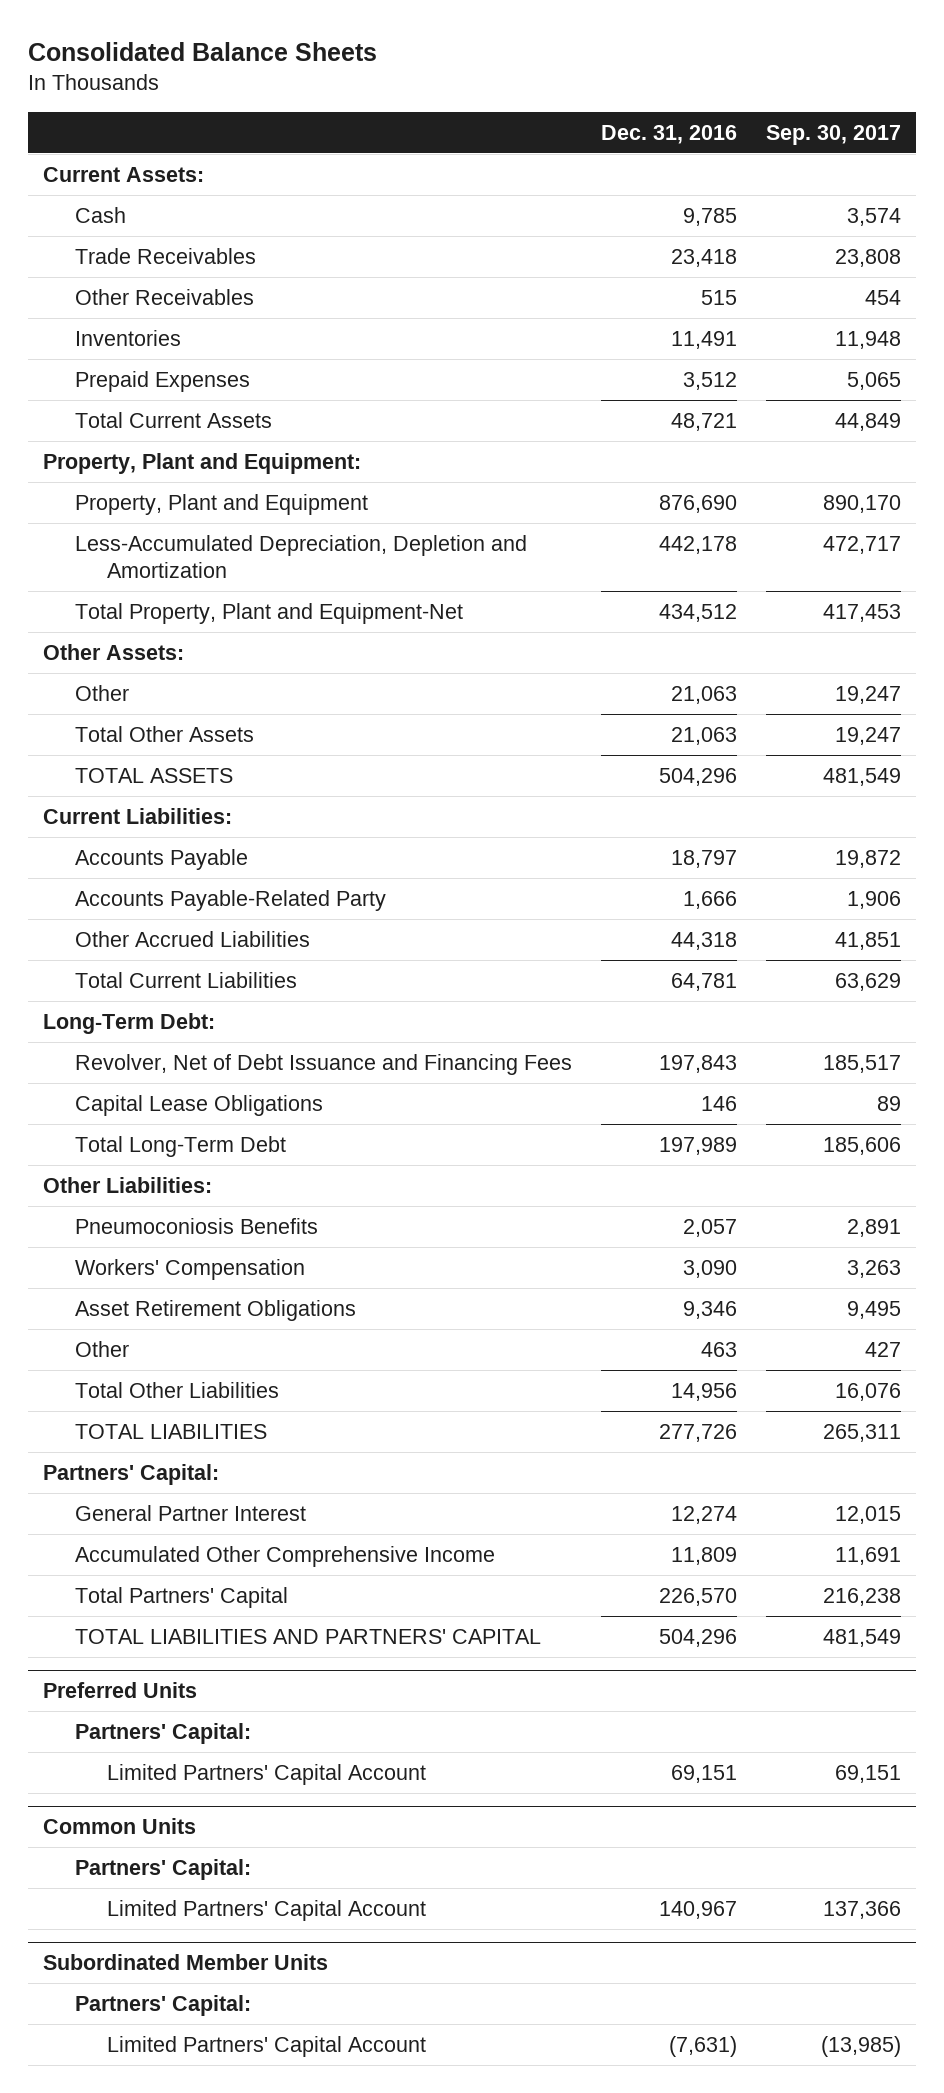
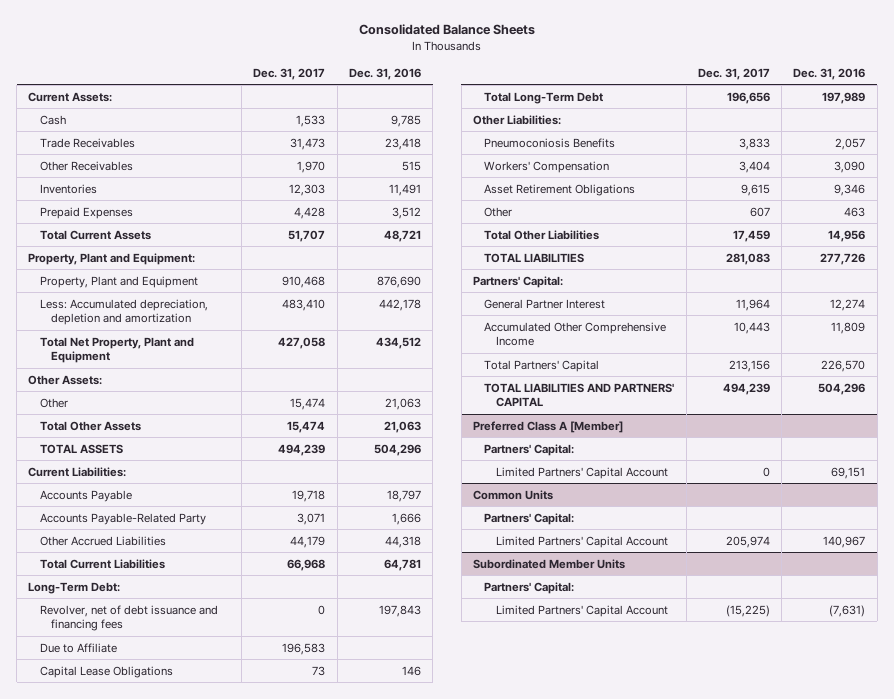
[766,124,902,145] Sep. 30, 2017 -> none
none -> [253,67,326,80] Dec. 31, 2017
[74,534,527,578] Less-Accumulated Depreciation, Depletion and Amortization -> [39,298,208,326] Less: Accumulated depreciation, depletion and amortization
[74,602,463,624] Total Property, Plant and Equipment-Net -> [39,336,194,364] Total Net Property, Plant and Equipment
[74,1053,572,1075] Revolver, Net of Debt Issuance and Financing Fees -> [39,604,218,632] Revolver, net of debt issuance and financing fees
none -> [39,642,117,653] Due to Affiliate
[42,1682,197,1699] Preferred Units -> [473,420,624,433] Preferred Class A [Member]

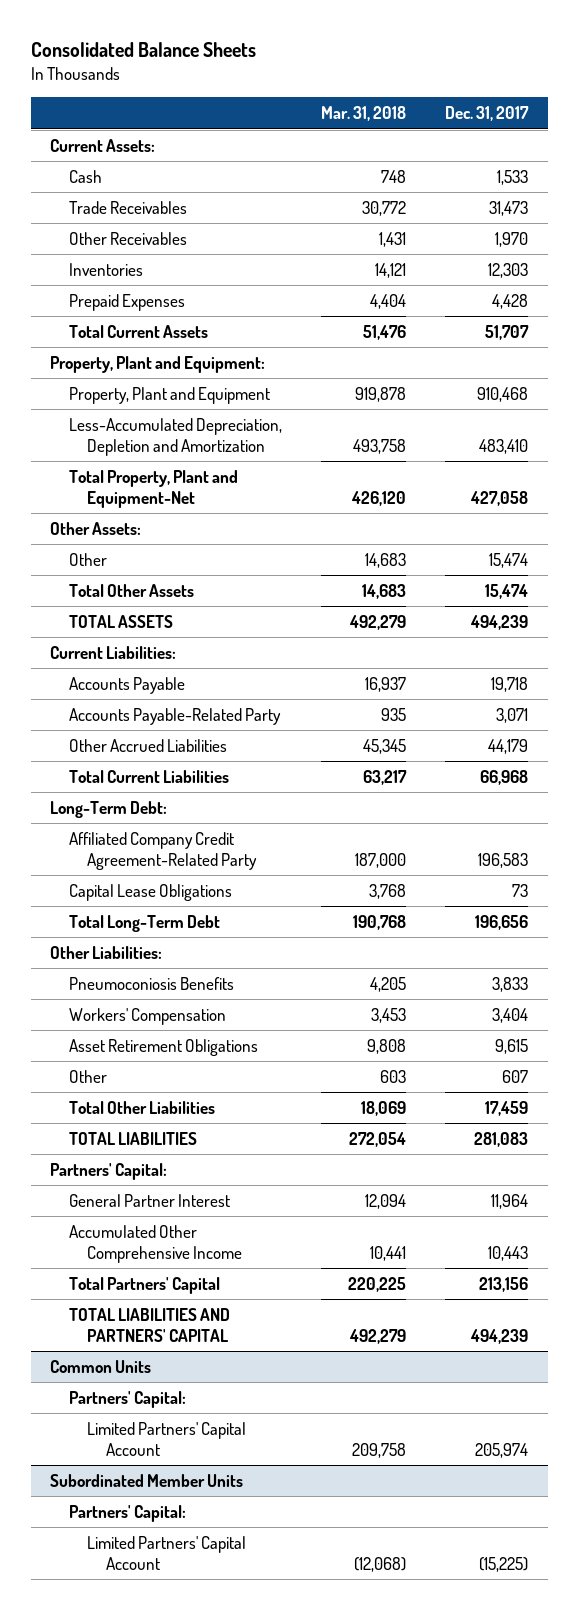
[348,67,421,80] Dec. 31, 2016 -> none
none -> [320,106,406,122] Mar. 31, 2018
[39,298,208,326] Less: Accumulated depreciation, depletion and amortization -> [68,417,282,456] Less-Accumulated Depreciation, Depletion and Amortization
[39,336,194,364] Total Net Property, Plant and Equipment -> [68,469,238,508] Total Property, Plant and Equipment-Net
[39,604,218,632] Revolver, net of debt issuance and financing fees -> none
[39,642,117,653] Due to Affiliate -> [68,831,258,870] Affiliated Company Credit Agreement-Related Party
[473,420,624,433] Preferred Class A [Member] -> none
[484,443,575,456] Partners' Capital: -> none
[495,466,668,479] Limited Partners' Capital Account -> none

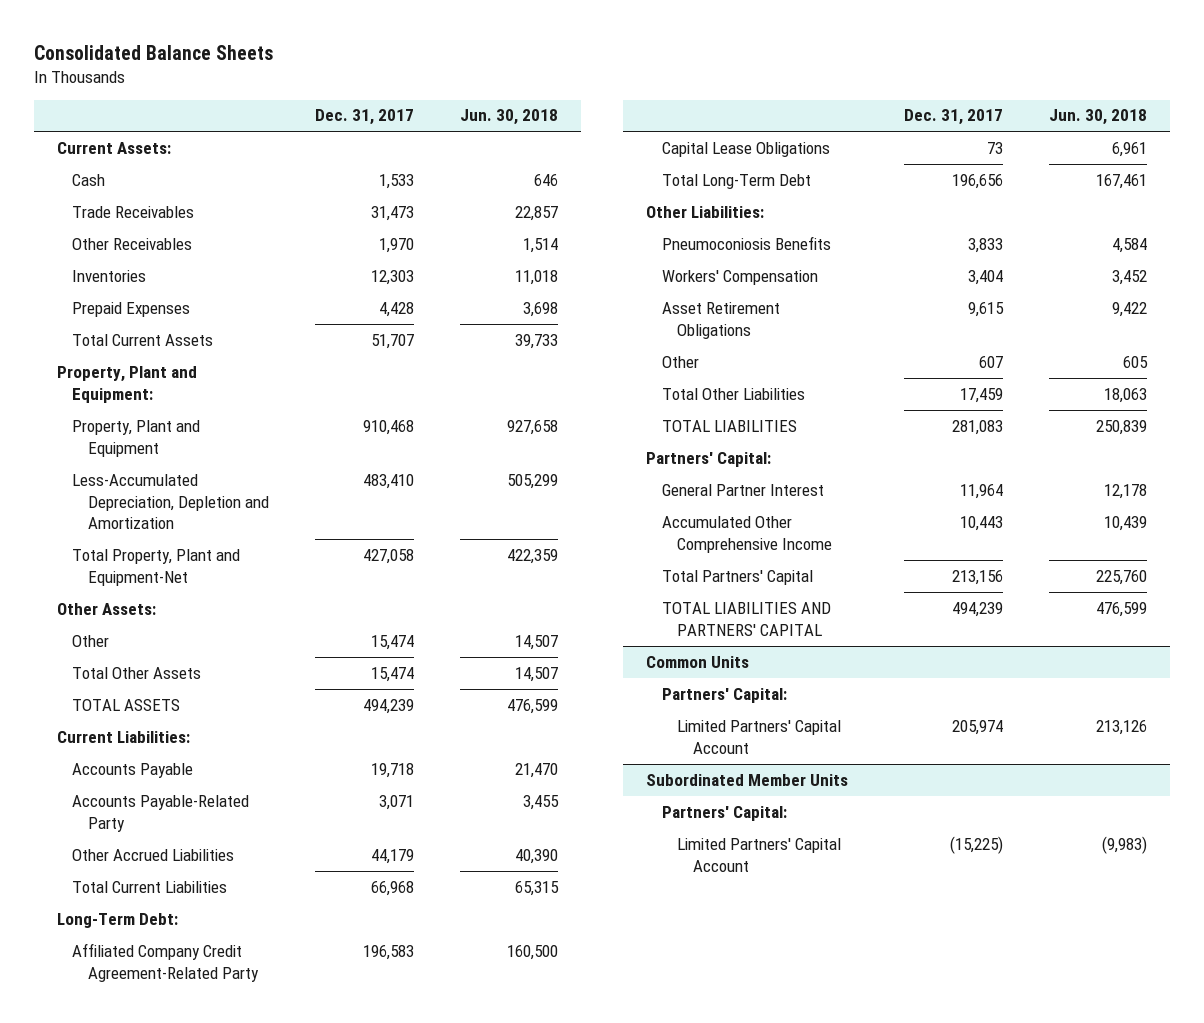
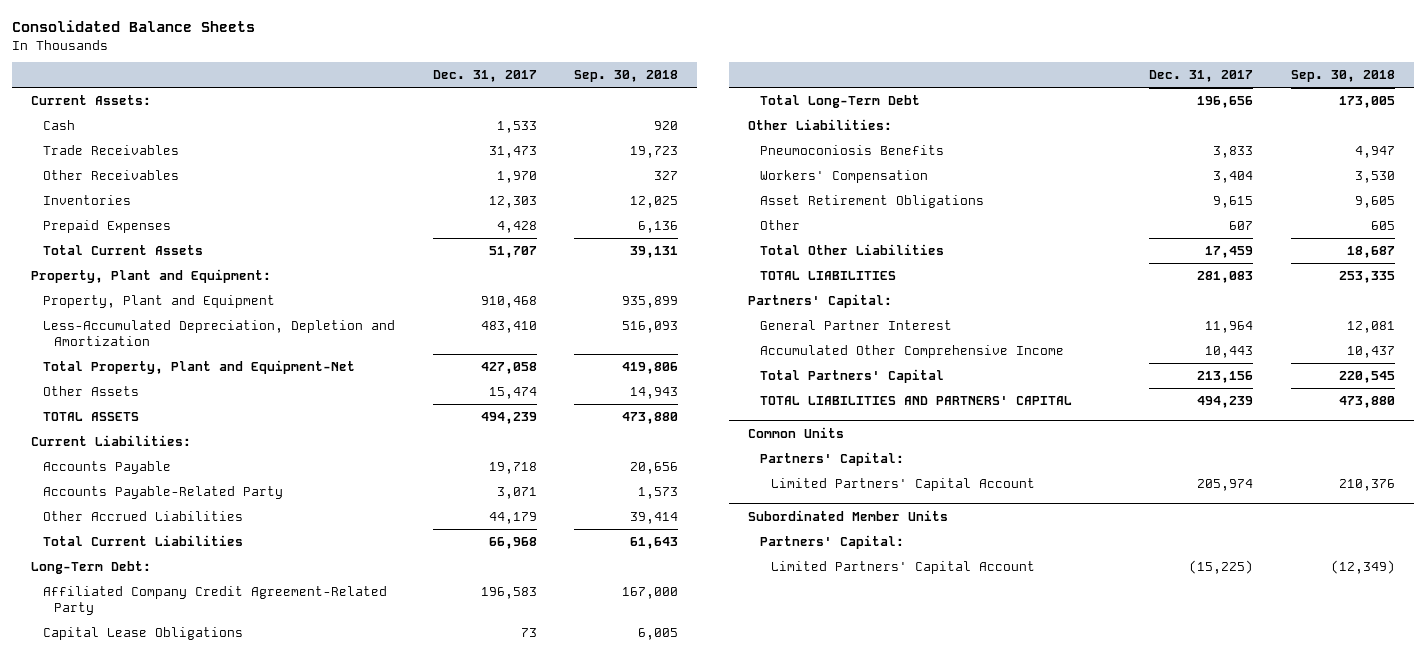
[459,109,558,126] Jun. 30, 2018 -> none
none -> [574,70,679,83] Sep. 30, 2018
[56,602,156,615] Other Assets: -> none
[72,666,202,679] Total Other Assets -> none
[72,634,110,647] Other -> [42,385,139,396] Other Assets

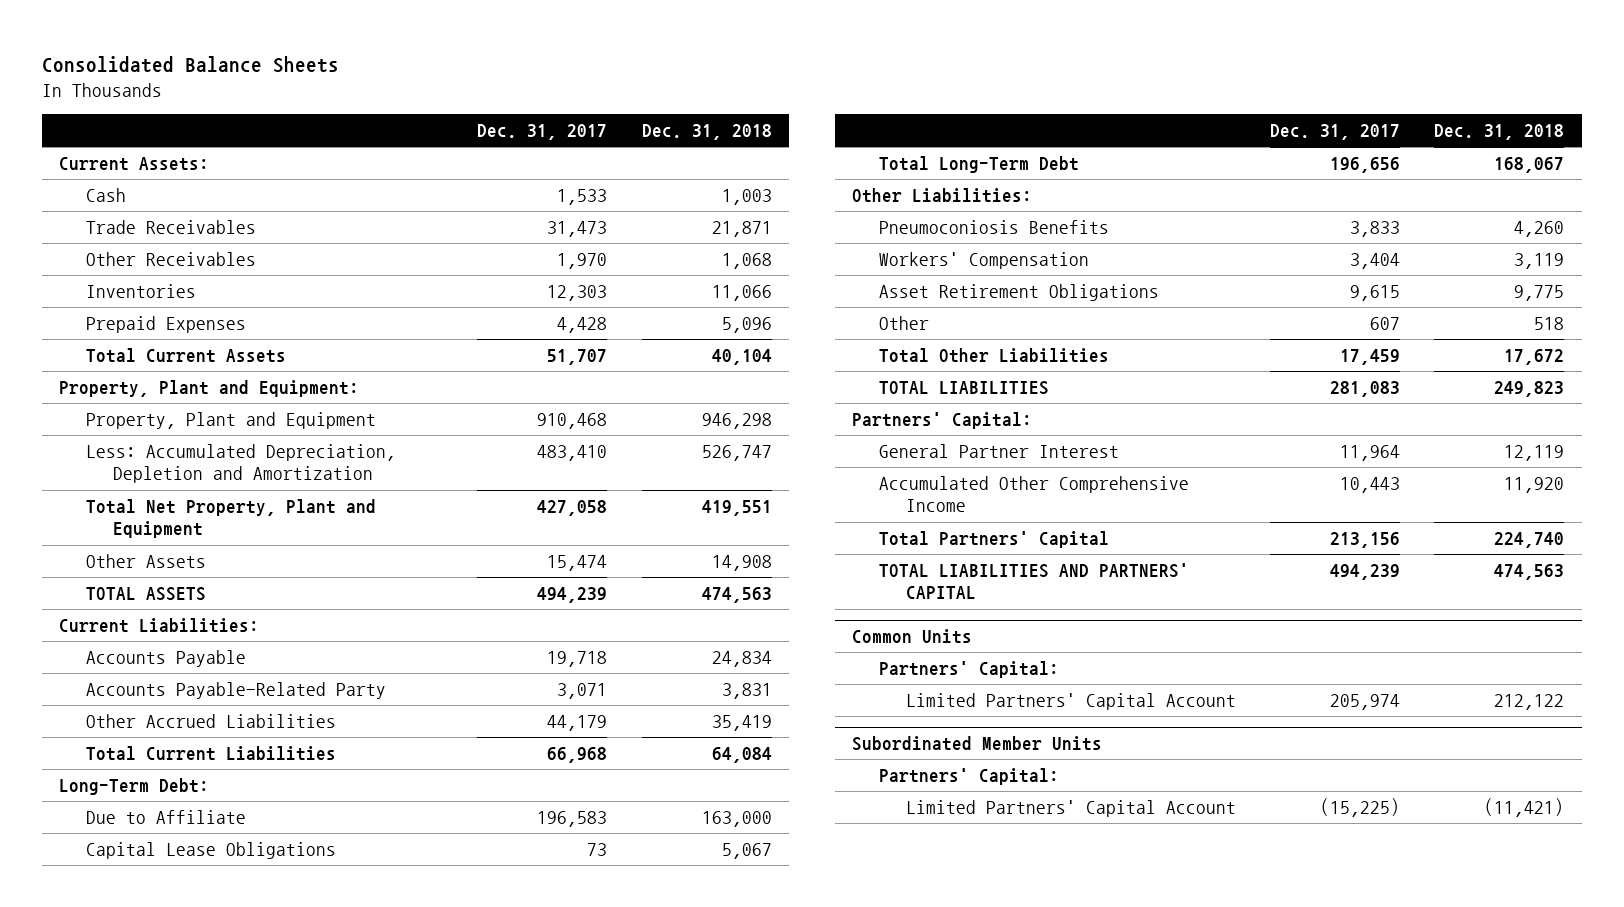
[574,70,679,83] Sep. 30, 2018 -> none
none -> [641,124,772,141] Dec. 31, 2018
[42,319,395,346] Less-Accumulated Depreciation, Depletion and Amortization -> [85,443,396,484] Less: Accumulated Depreciation, Depletion and Amortization
[42,359,355,374] Total Property, Plant and Equipment-Net -> [85,498,376,539] Total Net Property, Plant and Equipment
[42,585,387,615] Affiliated Company Credit Agreement-Related Party -> [85,809,246,824] Due to Affiliate

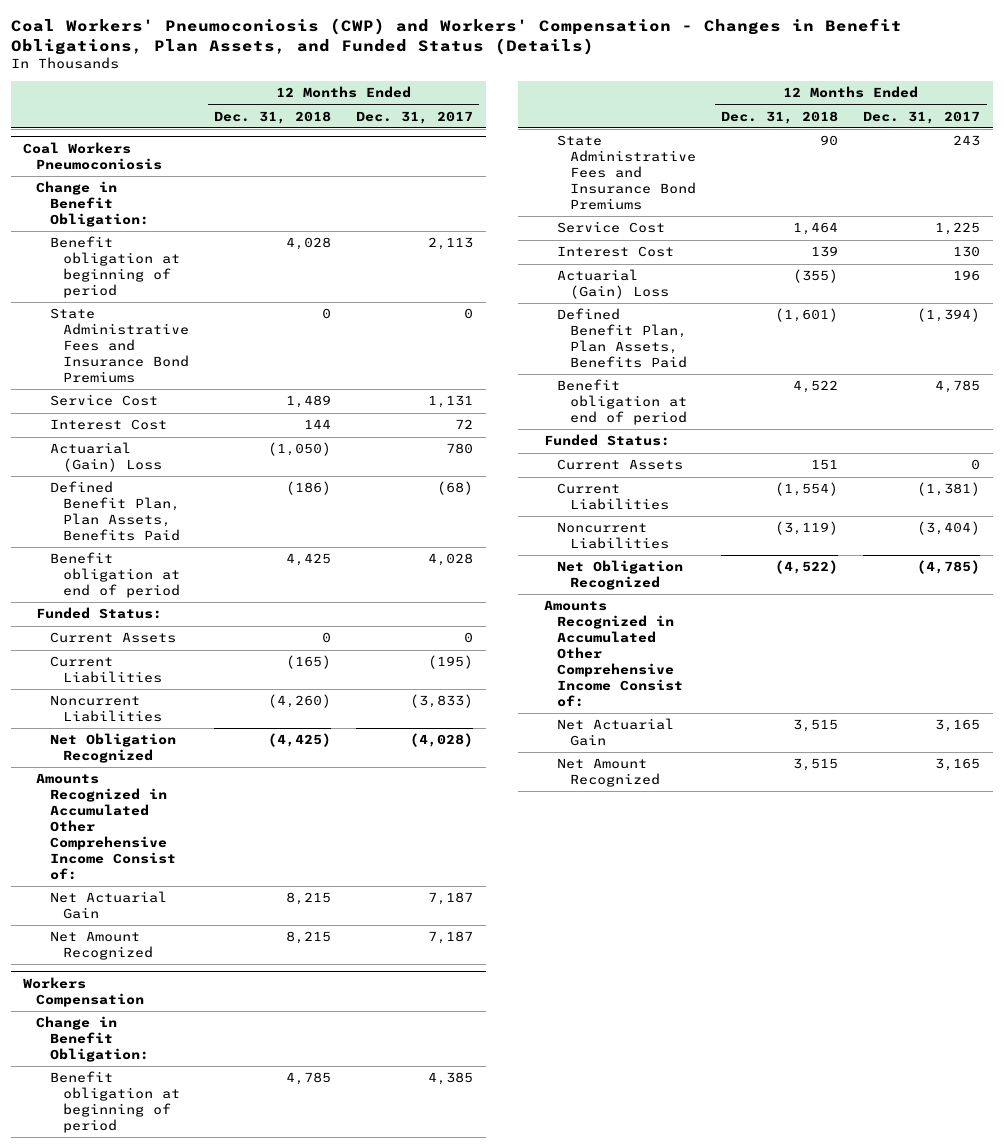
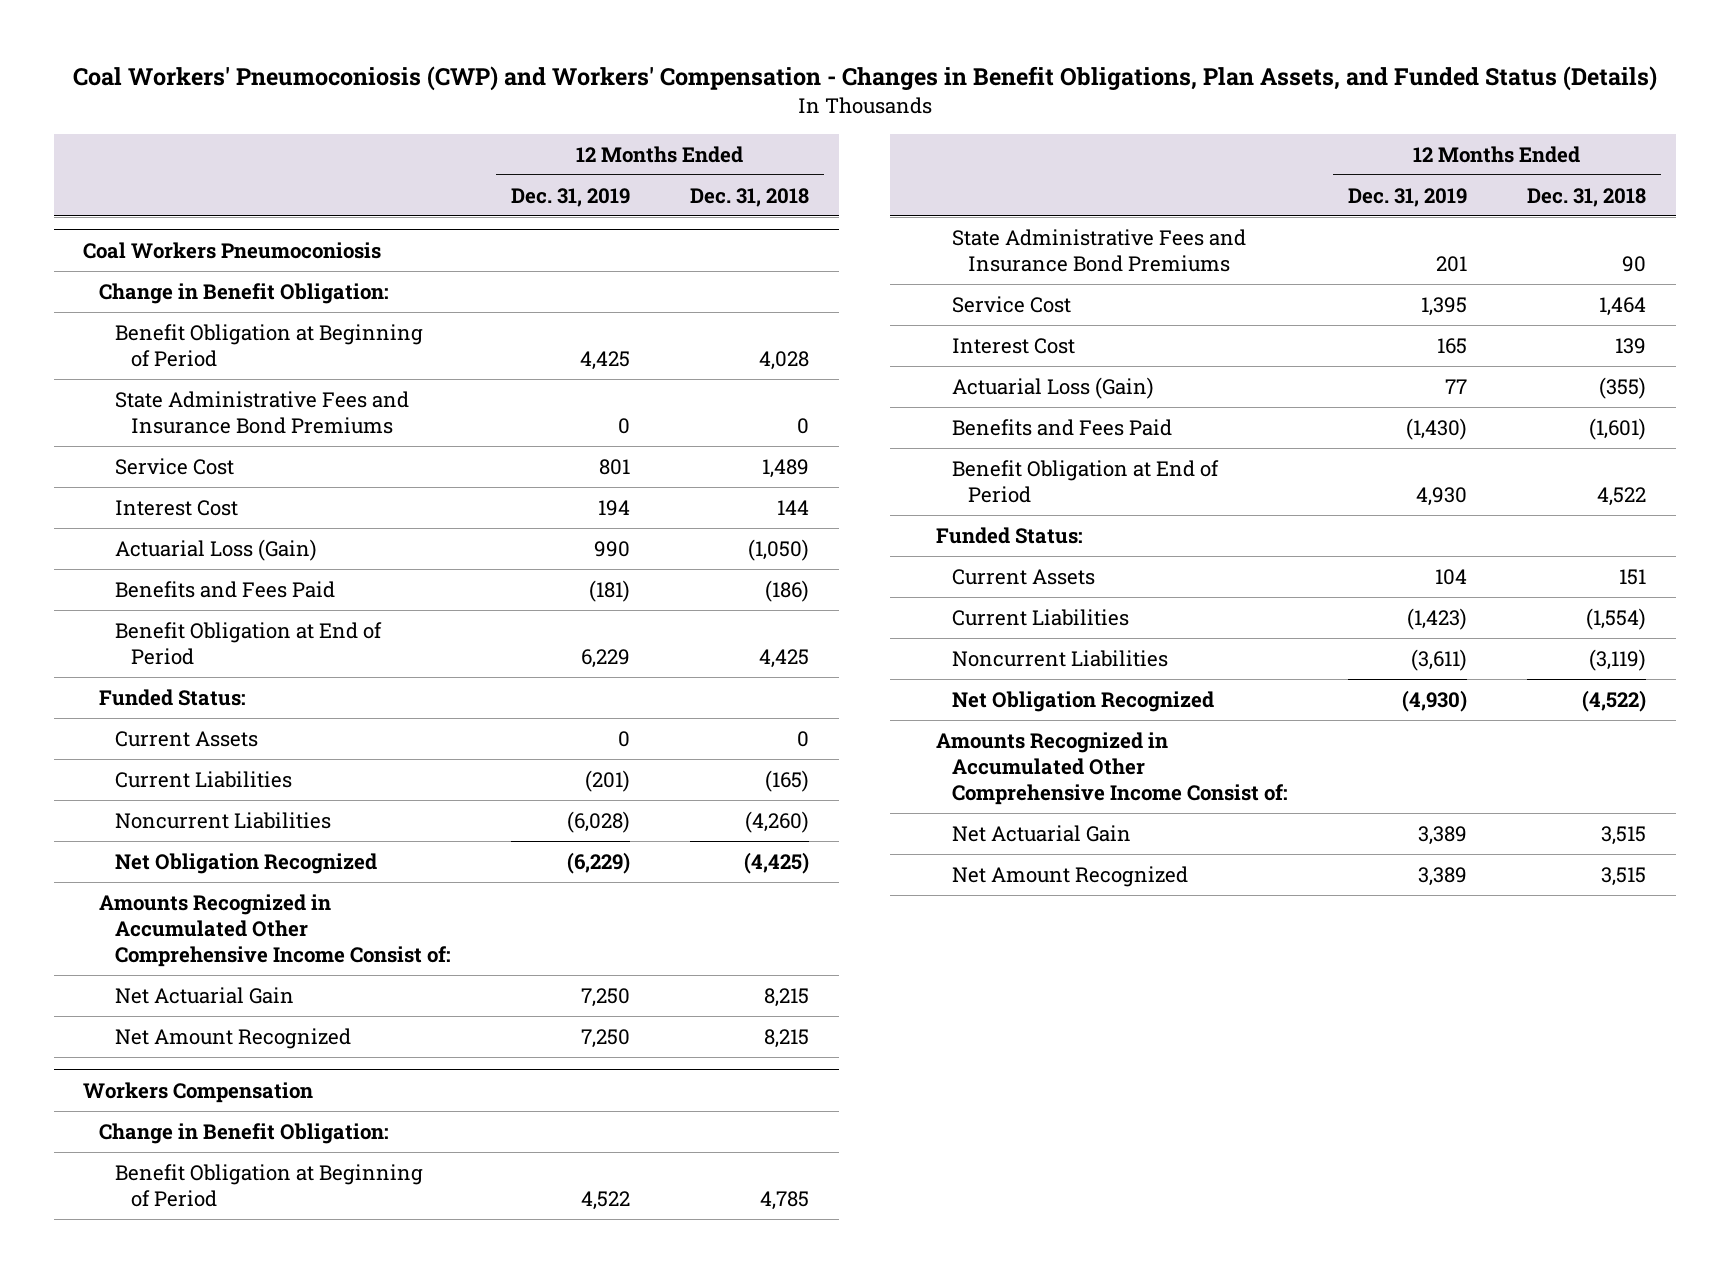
[356,110,474,124] Dec. 31, 2017 -> none
none -> [511,187,631,207] Dec. 31, 2019
[49,236,180,299] Benefit obligation at beginning of period -> [115,323,424,367] Benefit Obligation at Beginning of Period
[49,442,162,473] Actuarial (Gain) Loss -> [115,538,318,561] Actuarial Loss (Gain)
[49,481,180,542] Defined Benefit Plan, Plan Assets, Benefits Paid -> [115,580,336,598] Benefits and Fees Paid
[49,552,180,599] Benefit obligation at end of period -> [115,621,383,665] Benefit Obligation at End of Period
[49,1071,180,1134] Benefit obligation at beginning of period -> [115,1163,424,1207] Benefit Obligation at Beginning of Period
[556,269,670,300] Actuarial (Gain) Loss -> [952,376,1155,399] Actuarial Loss (Gain)
[556,308,688,369] Defined Benefit Plan, Plan Assets, Benefits Paid -> [952,418,1173,436] Benefits and Fees Paid
[556,379,688,426] Benefit obligation at end of period -> [952,459,1220,503] Benefit Obligation at End of Period

